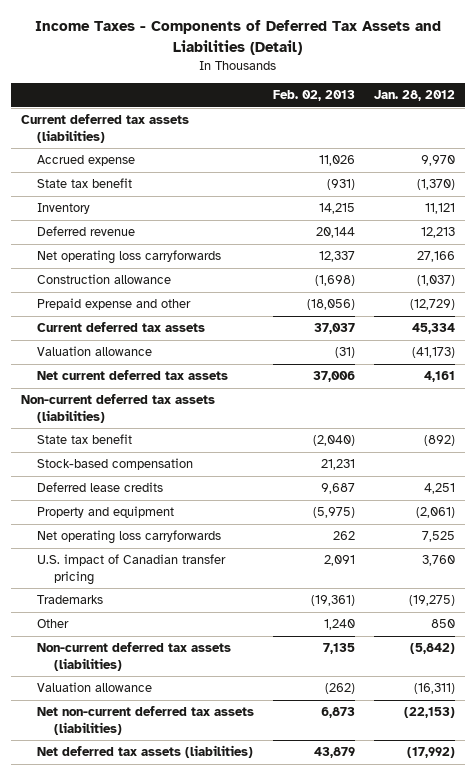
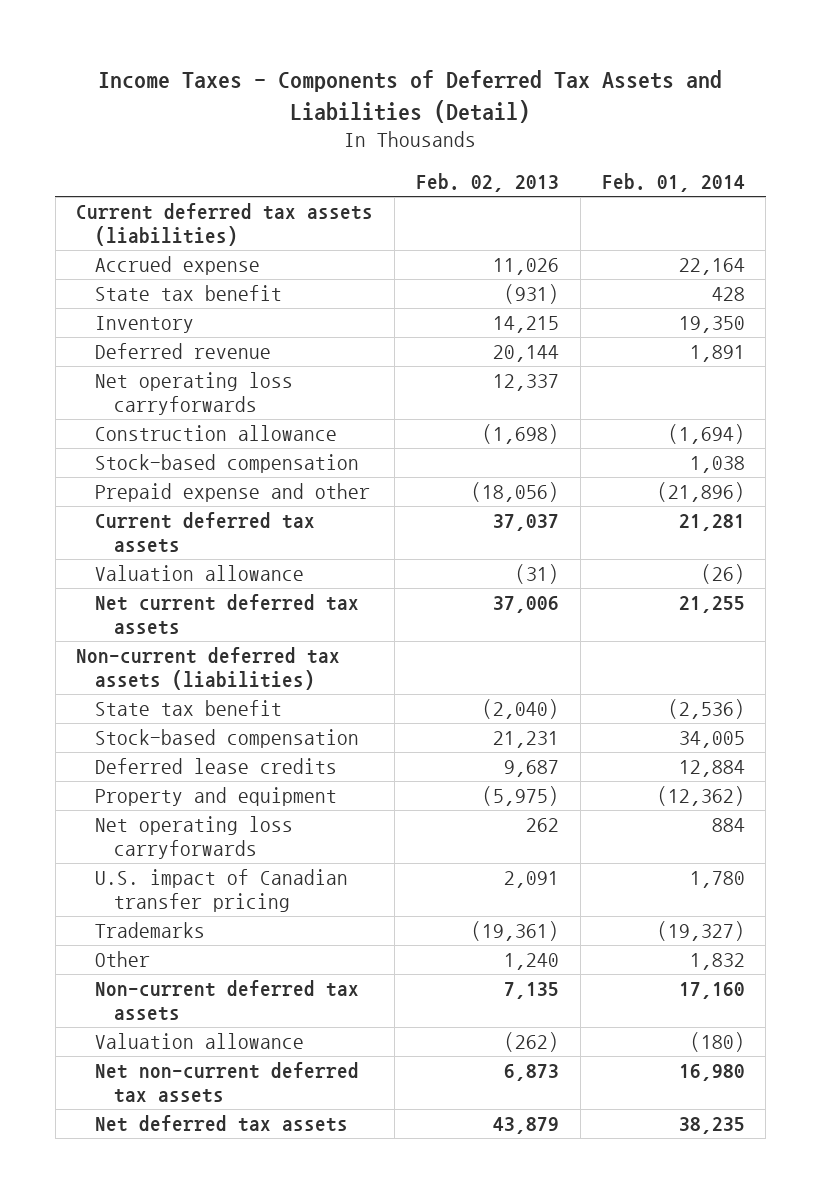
[374,90,456,102] Jan. 28, 2012 -> none
none -> [601,172,745,192] Feb. 01, 2014
none -> [95,454,360,474] Stock-based compensation
[37,642,232,671] Non-current deferred tax assets (liabilities) -> [95,980,360,1022] Non-current deferred tax assets
[37,706,255,735] Net non-current deferred tax assets (liabilities) -> [95,1062,360,1104] Net non-current deferred tax assets
[37,745,254,759] Net deferred tax assets (liabilities) -> [95,1115,349,1133] Net deferred tax assets

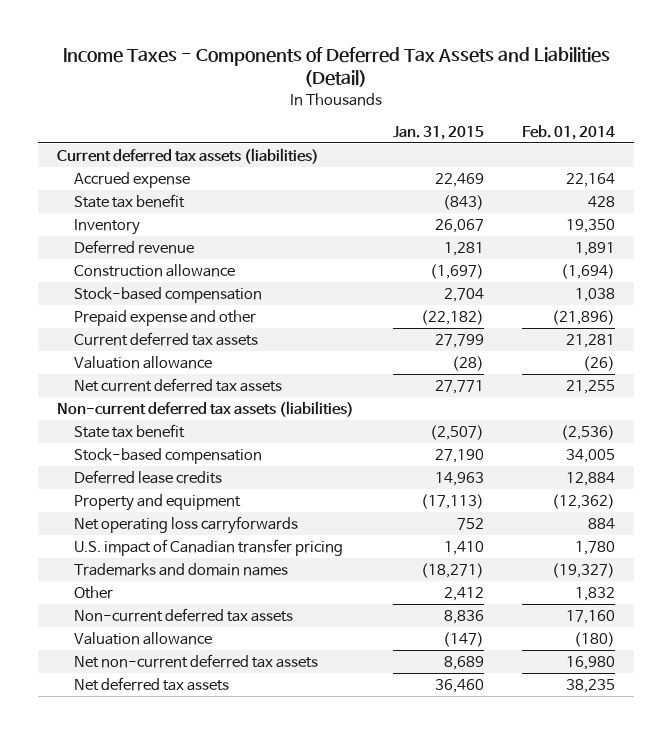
[415,172,559,192] Feb. 02, 2013 -> none
none -> [392,125,484,140] Jan. 31, 2015
[95,372,294,416] Net operating loss carryforwards -> none
[95,922,206,939] Trademarks -> [74,563,289,577] Trademarks and domain names

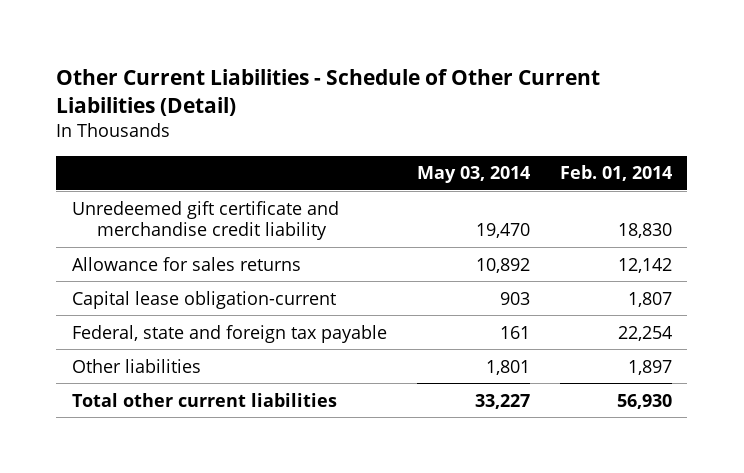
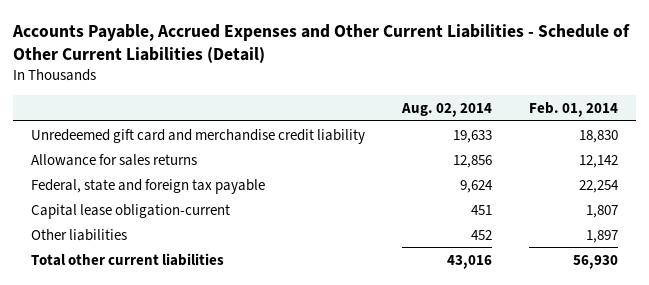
[56,68,601,116] Other Current Liabilities - Schedule of Other Current Liabilities (Detail) -> [12,23,631,63] Accounts Payable, Accrued Expenses and Other Current Liabilities - Schedule of Other Current Liabilities (Detail)
[416,166,530,184] May 03, 2014 -> none
none -> [401,102,493,117] Aug. 02, 2014
[71,200,339,241] Unredeemed gift certificate and merchandise credit liability -> [31,128,366,144] Unredeemed gift card and merchandise credit liability
[71,290,336,309] Capital lease obligation-current -> [31,203,231,219] Capital lease obligation-current

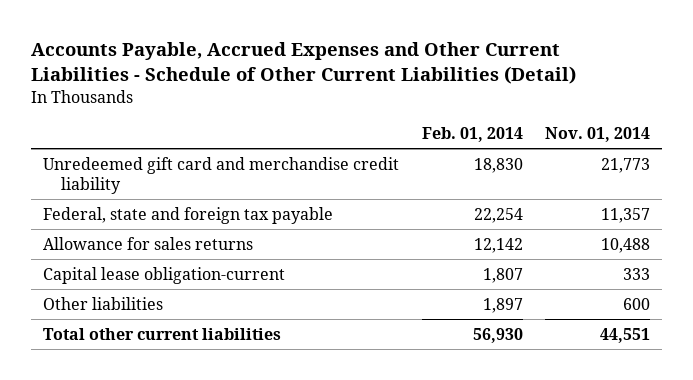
[401,102,493,117] Aug. 02, 2014 -> none
none -> [545,127,651,143] Nov. 01, 2014
[31,153,198,166] Allowance for sales returns -> [42,236,253,250] Allowance for sales returns

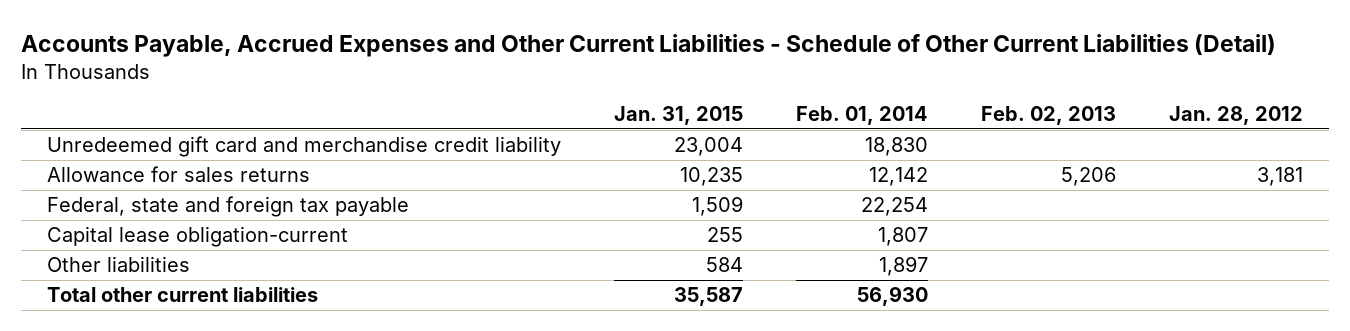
[545,127,651,143] Nov. 01, 2014 -> none
none -> [614,105,744,125] Jan. 31, 2015
none -> [980,105,1116,125] Feb. 02, 2013
none -> [1168,105,1303,125] Jan. 28, 2012
[42,206,333,224] Federal, state and foreign tax payable -> [47,196,410,218] Federal, state and foreign tax payable

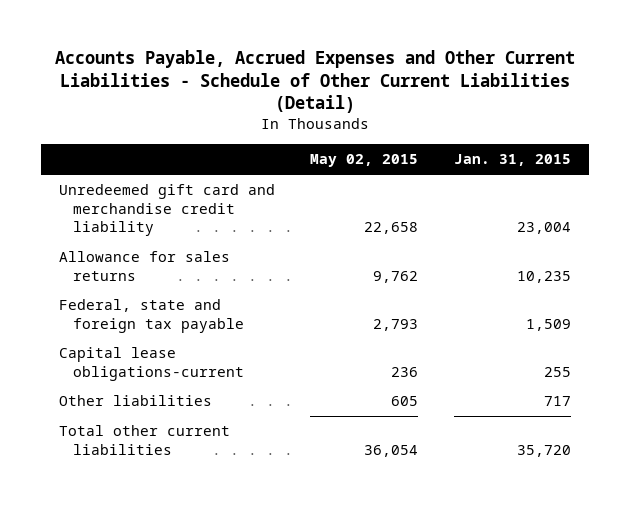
[795,105,928,125] Feb. 01, 2014 -> none
[980,105,1116,125] Feb. 02, 2013 -> none
[1168,105,1303,125] Jan. 28, 2012 -> none
none -> [310,154,419,168] May 02, 2015
[47,226,349,248] Capital lease obligation-current -> [58,347,244,381] Capital lease obligations-current
[706,257,744,273] 584 -> [544,396,572,407] 717
[674,287,744,307] 35,587 -> [517,444,572,457] 35,720

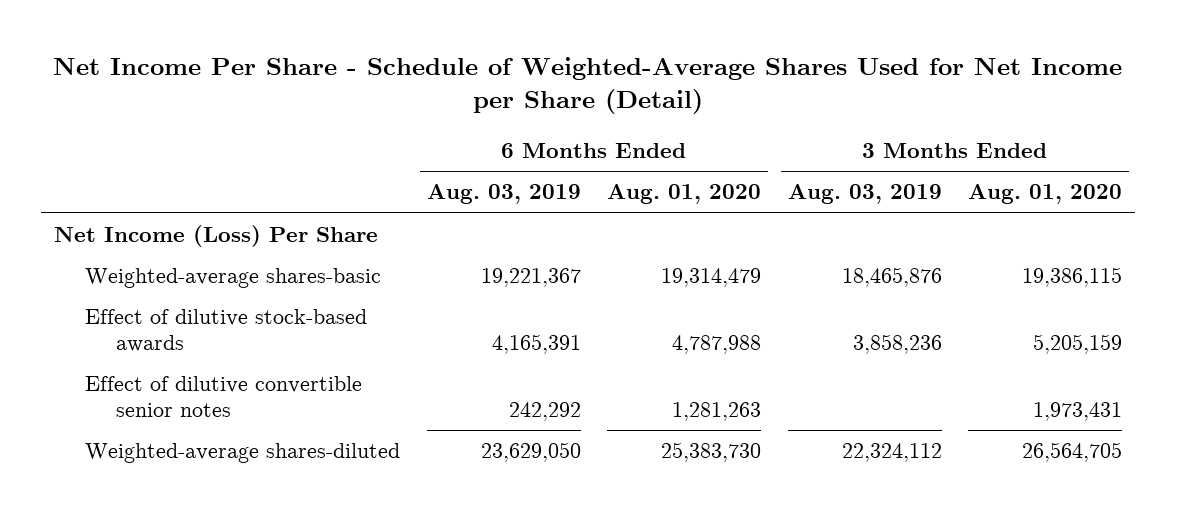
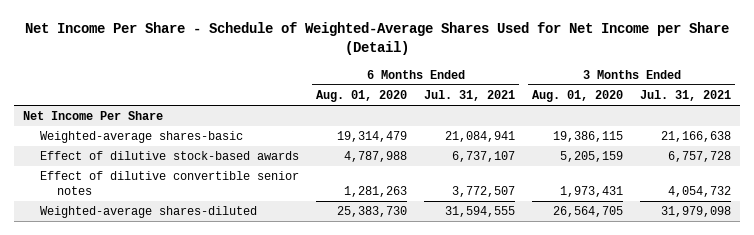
[426,184,581,205] Aug. 03, 2019 -> none
[787,184,942,205] Aug. 03, 2019 -> none
none -> [424,89,516,101] Jul. 31, 2021
none -> [640,89,732,101] Jul. 31, 2021
[54,225,379,248] Net Income (Loss) Per Share -> [22,111,163,121] Net Income Per Share

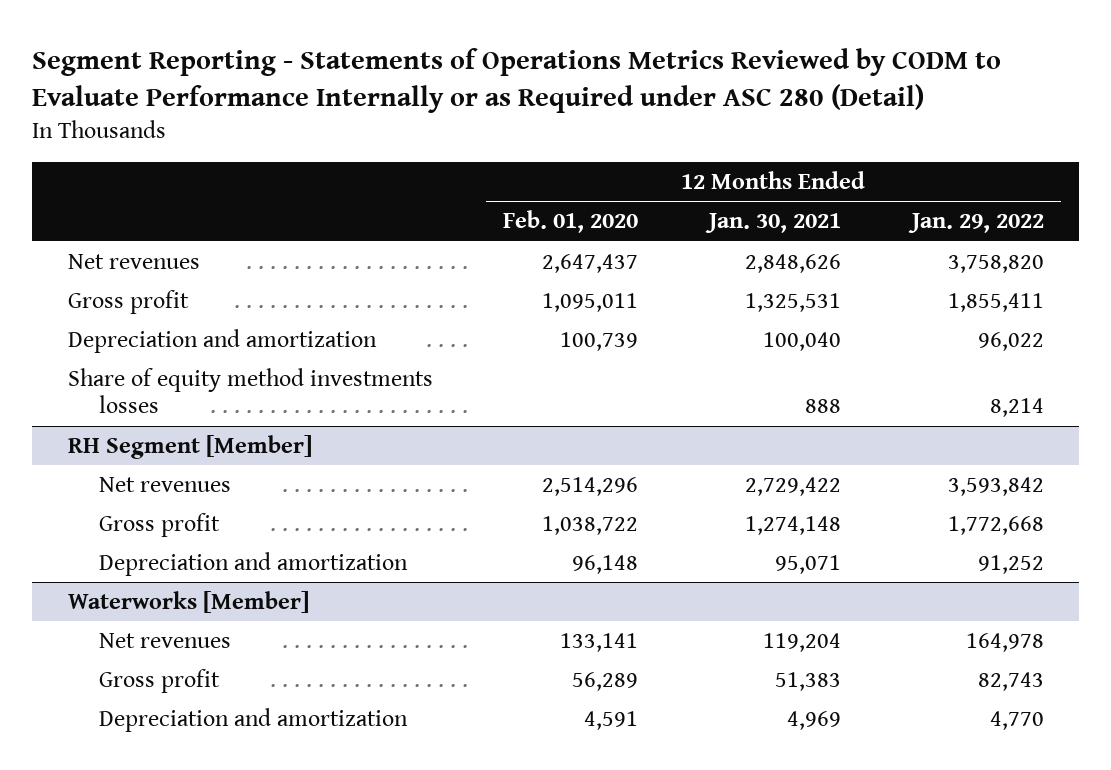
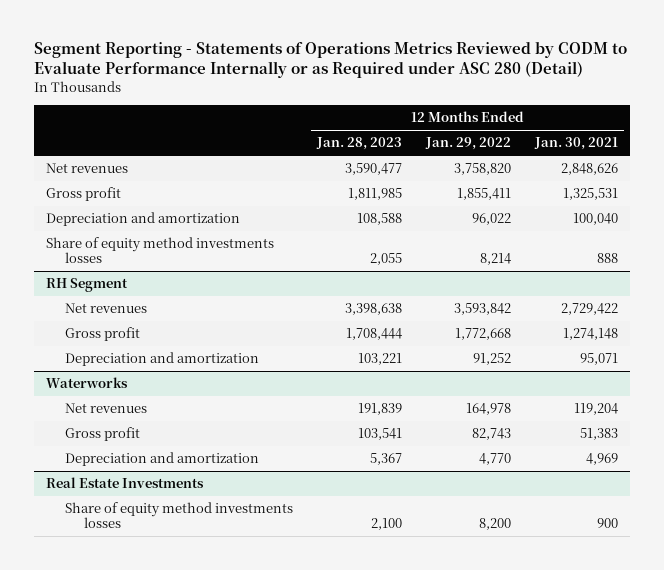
[503,210,639,234] Feb. 01, 2020 -> none
none -> [316,137,403,151] Jan. 28, 2023
[67,435,312,460] RH Segment [Member] -> [46,278,129,293] RH Segment
[67,591,309,614] Waterworks [Member] -> [46,377,129,389] Waterworks
none -> [46,477,205,489] Real Estate Investments
none -> [64,502,293,529] Share of equity method investments losses

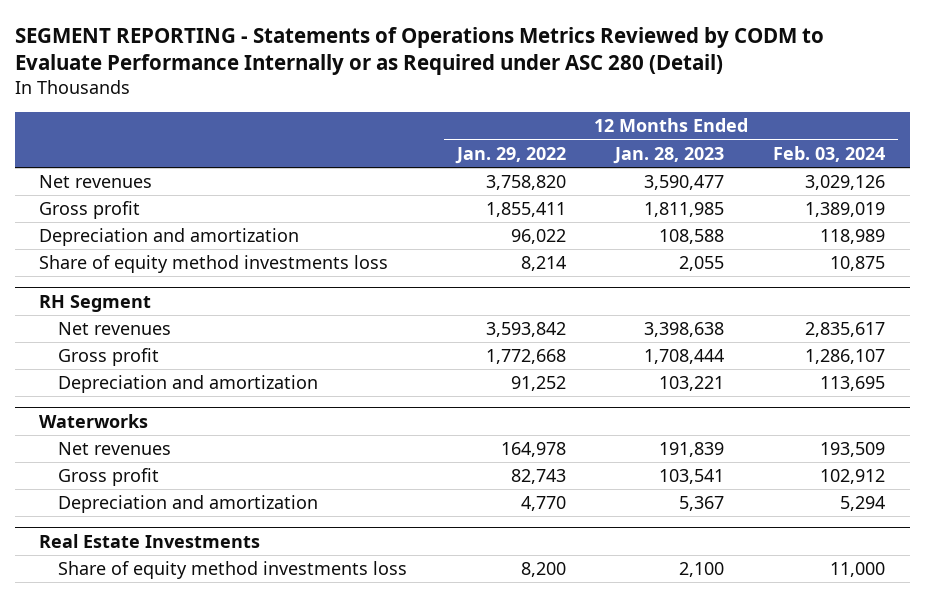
[33,42,627,79] Segment Reporting - Statements of Operations Metrics Reviewed by CODM to Evaluate Performance Internally or as Required under ASC 280 (Detail) -> [14,26,824,76] SEGMENT REPORTING - Statements of Operations Metrics Reviewed by CODM to Evaluate Performance Internally or as Required under ASC 280 (Detail)
[534,137,619,151] Jan. 30, 2021 -> none
none -> [773,145,886,162] Feb. 03, 2024
[46,237,275,264] Share of equity method investments losses -> [39,255,389,274] Share of equity method investments loss
[64,502,293,529] Share of equity method investments losses -> [58,561,408,580] Share of equity method investments loss

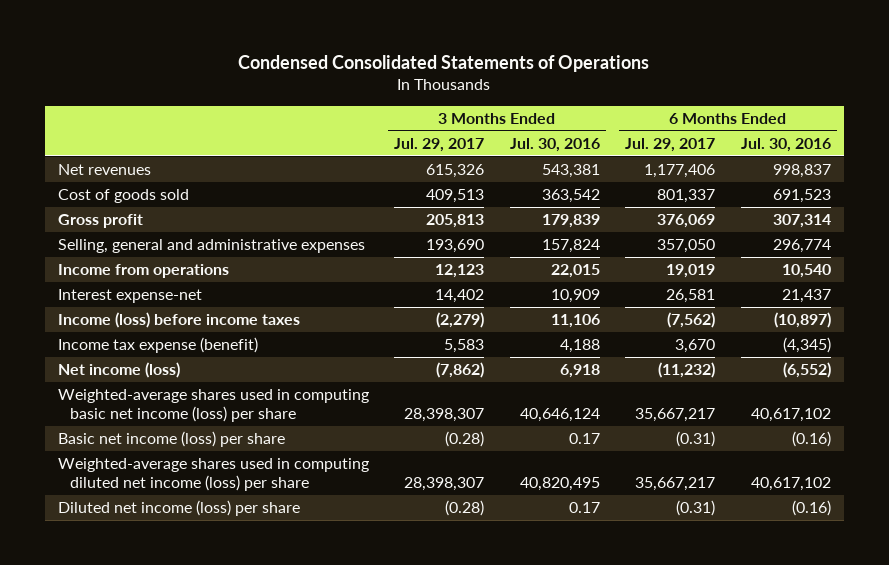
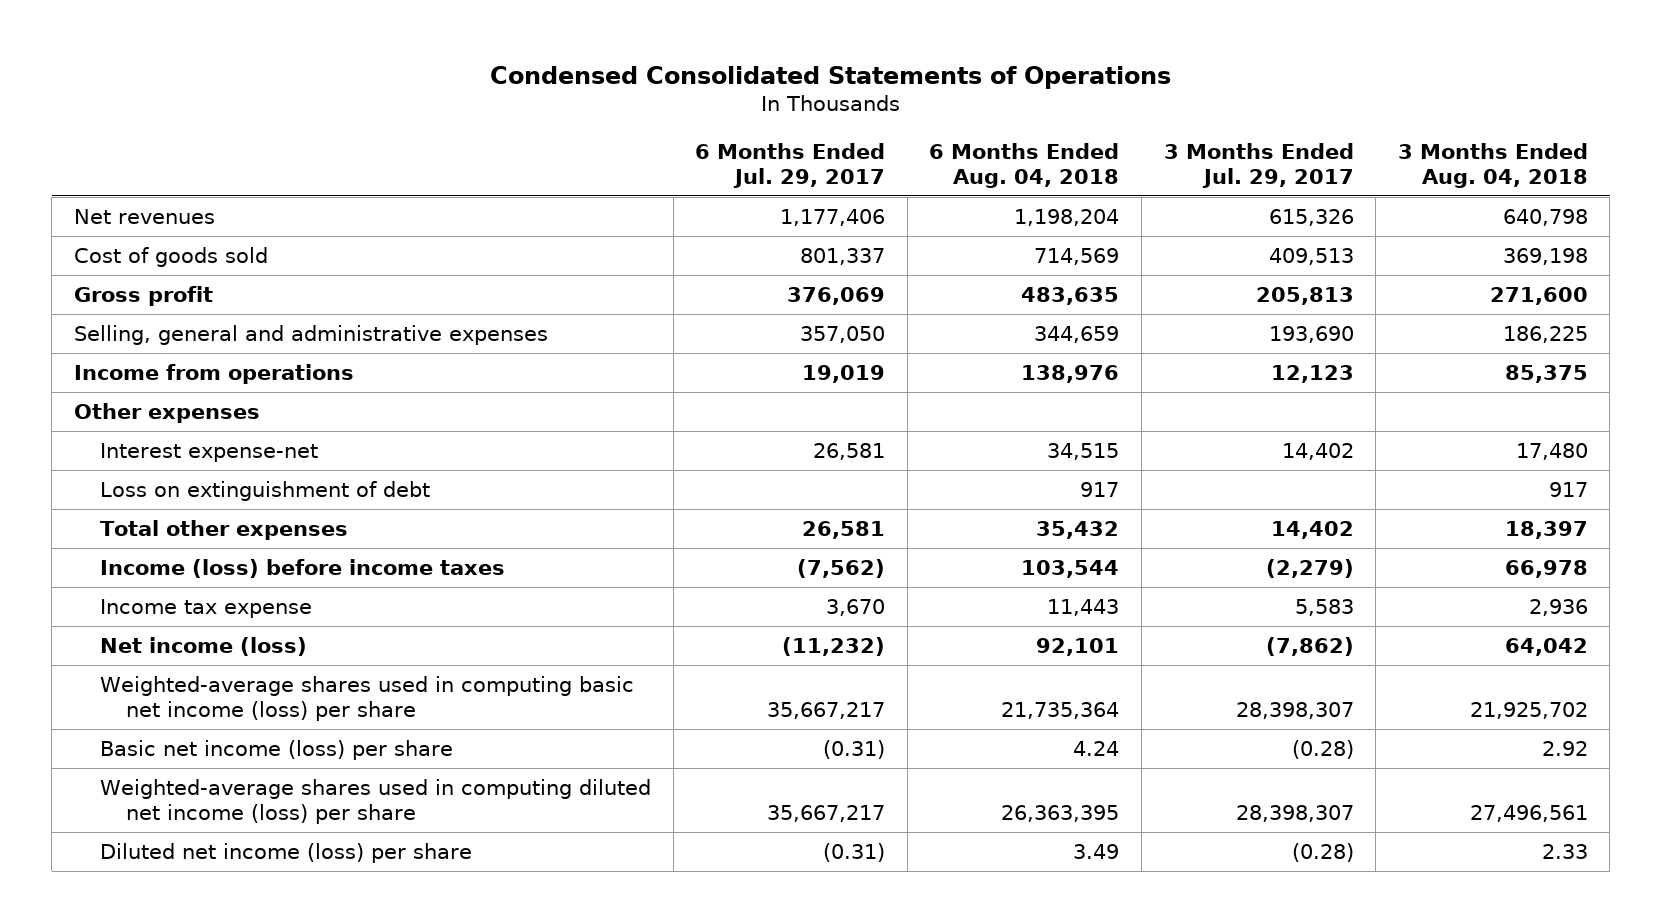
[509,137,600,152] Jul. 30, 2016 -> none
[740,137,831,152] Jul. 30, 2016 -> none
none -> [929,142,1120,188] 6 Months Ended Aug. 04, 2018
none -> [1397,142,1588,188] 3 Months Ended Aug. 04, 2018
none -> [73,402,260,423] Other expenses
none -> [100,480,431,501] Loss on extinguishment of debt
none -> [100,519,349,540] Total other expenses
[57,337,258,354] Income tax expense (benefit) -> [100,598,313,618] Income tax expense

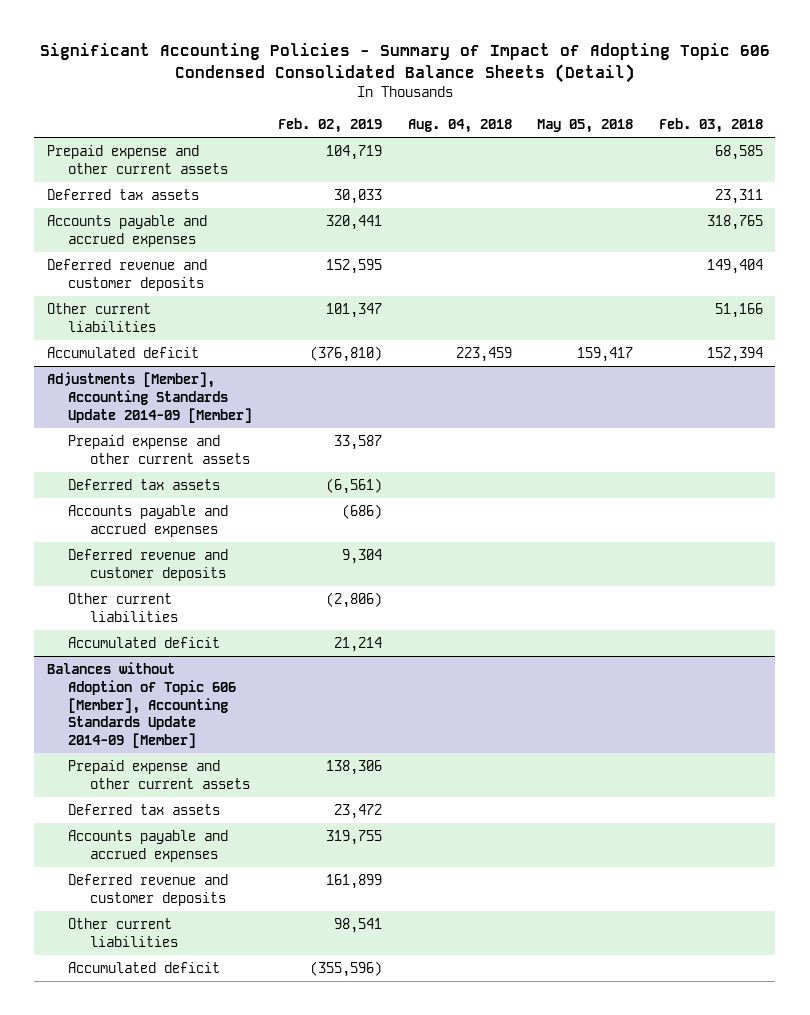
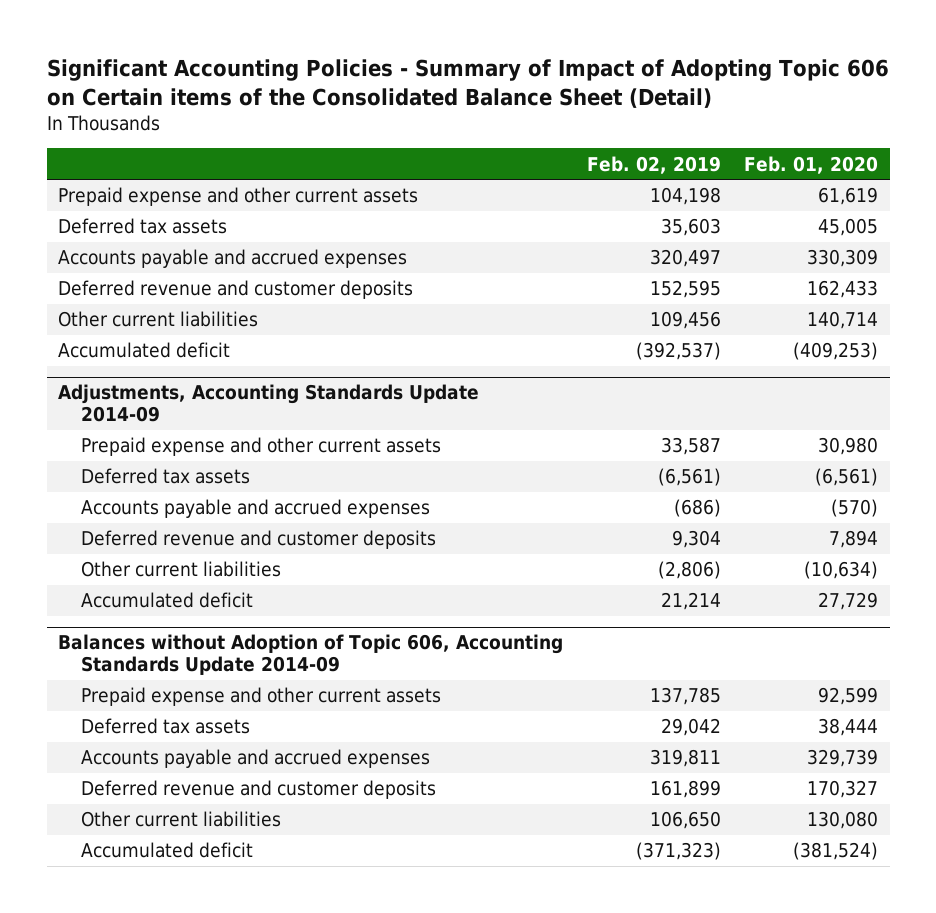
[39,43,770,84] Significant Accounting Policies - Summary of Impact of Adopting Topic 606 Condensed Consolidated Balance Sheets (Detail) -> [46,58,889,108] Significant Accounting Policies - Summary of Impact of Adopting Topic 606 on Certain items of the Consolidated Balance Sheet (Detail)
[407,119,512,134] Aug. 04, 2018 -> none
[537,119,634,134] May 05, 2018 -> none
[658,118,763,134] Feb. 03, 2018 -> none
none -> [743,155,878,174] Feb. 01, 2020
[325,145,382,161] 104,719 -> [649,187,721,206] 104,198
[333,189,382,205] 30,033 -> [660,218,721,237] 35,603
[325,215,382,231] 320,441 -> [649,249,721,268] 320,497
[325,303,382,319] 101,347 -> [649,311,721,330] 109,456
[309,346,382,363] (376,810) -> [635,342,721,361] (392,537)
[47,372,253,423] Adjustments [Member], Accounting Standards Update 2014-09 [Member] -> [58,384,480,423] Adjustments, Accounting Standards Update 2014-09
[47,662,237,748] Balances without Adoption of Topic 606 [Member], Accounting Standards Update 2014-09 [Member] -> [58,634,564,676] Balances without Adoption of Topic 606, Accounting Standards Update 2014-09
[325,760,382,776] 138,306 -> [649,687,721,706] 137,785
[333,804,382,820] 23,472 -> [660,718,721,737] 29,042
[325,830,382,846] 319,755 -> [649,749,721,768] 319,811
[333,918,382,934] 98,541 -> [649,811,721,830] 106,650
[309,961,382,978] (355,596) -> [635,842,721,861] (371,323)

